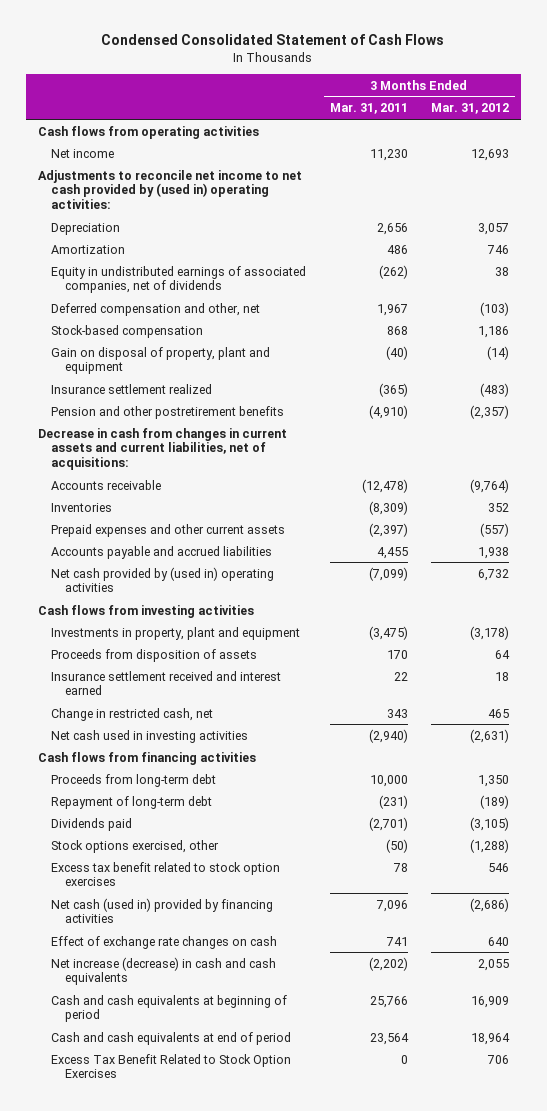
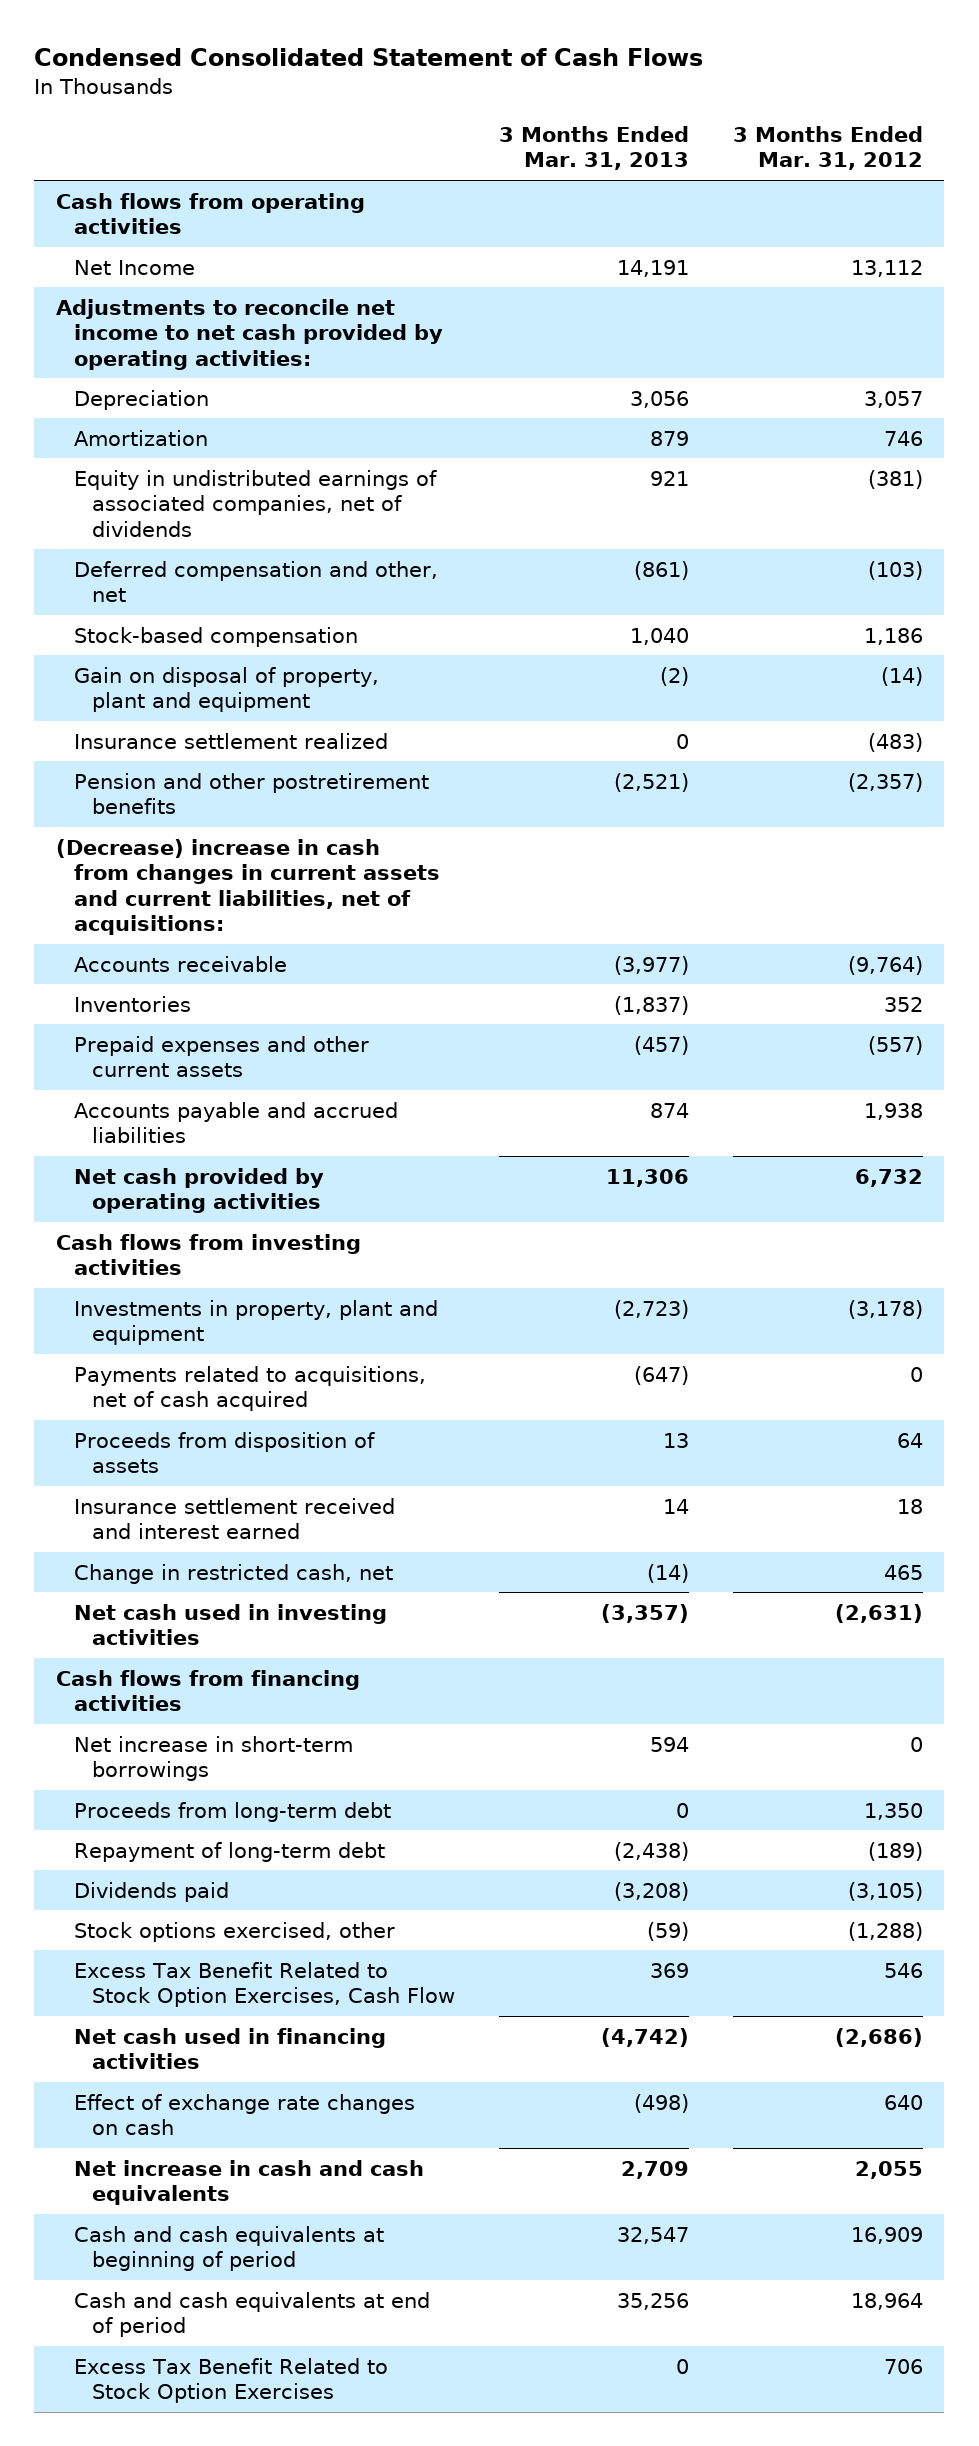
[329,103,408,115] Mar. 31, 2011 -> none
none -> [498,125,689,171] 3 Months Ended Mar. 31, 2013
[51,148,115,158] Net income -> [74,259,196,275] Net Income
[470,148,509,161] 12,693 -> [850,259,923,277] 13,112
[37,169,302,209] Adjustments to reconcile net income to net cash provided by (used in) operating activities: -> [56,298,444,370] Adjustments to reconcile net income to net cash provided by operating activities:
[494,266,509,276] 38 -> [867,469,923,489] (381)
[37,427,287,470] Decrease in cash from changes in current assets and current liabilities, net of acquisitions: -> [56,838,441,936] (Decrease) increase in cash from changes in current assets and current liabilities, net of acquisitions:
[51,566,275,593] Net cash provided by (used in) operating activities -> [74,1167,325,1214] Net cash provided by operating activities
none -> [74,1365,427,1412] Payments related to acquisitions, net of cash acquired
none -> [74,1735,354,1782] Net increase in short-term borrowings
[51,861,281,887] Excess tax benefit related to stock option exercises -> [74,1961,456,2008] Excess Tax Benefit Related to Stock Option Exercises, Cash Flow
[51,897,274,924] Net cash (used in) provided by financing activities -> [74,2027,387,2070] Net cash used in financing activities
[51,956,277,986] Net increase (decrease) in cash and cash equivalents -> [74,2159,425,2206] Net increase in cash and cash equivalents

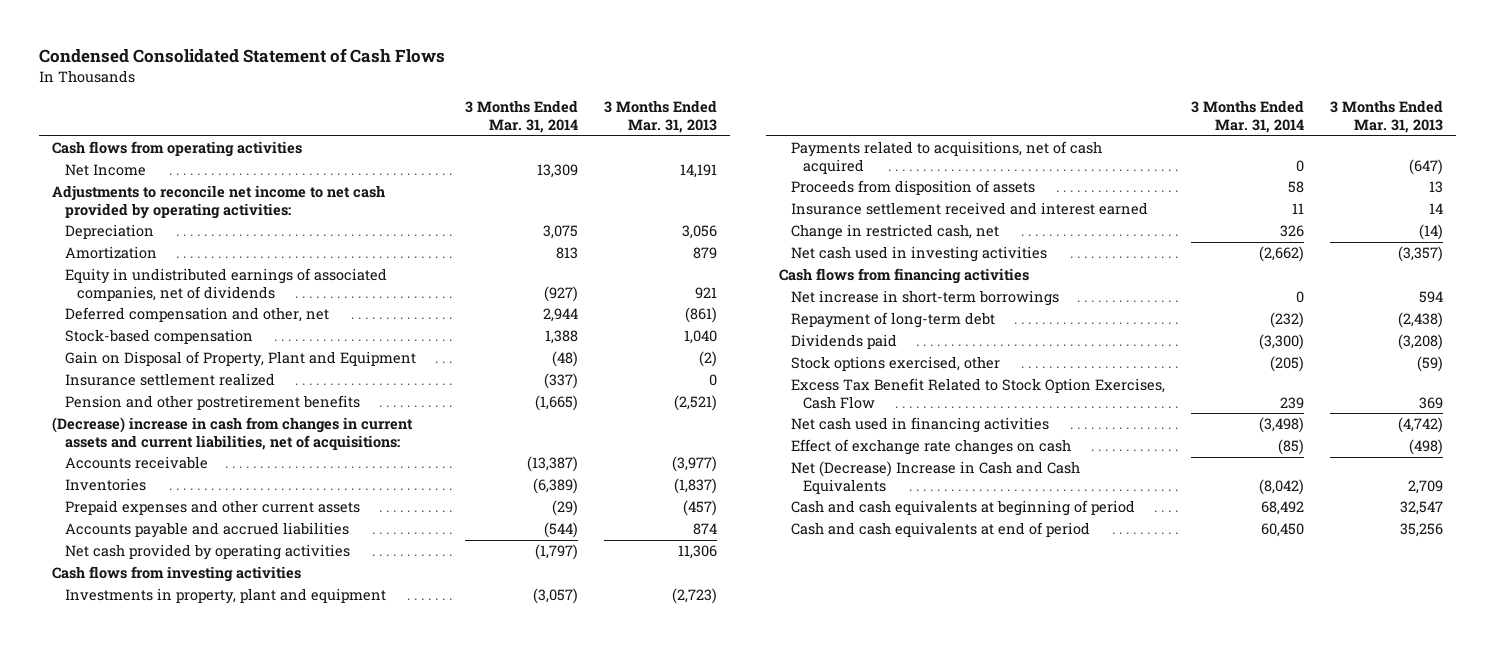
[732,125,923,171] 3 Months Ended Mar. 31, 2012 -> none
none -> [464,100,578,134] 3 Months Ended Mar. 31, 2014
[74,666,380,713] Gain on disposal of property, plant and equipment -> [64,351,416,368] Gain on Disposal of Property, Plant and Equipment
[74,1801,392,1822] Proceeds from long-term debt -> none
[74,2159,425,2206] Net increase in cash and cash equivalents -> [791,461,1081,494] Net (Decrease) Increase in Cash and Cash Equivalents
[74,2357,389,2404] Excess Tax Benefit Related to Stock Option Exercises -> none

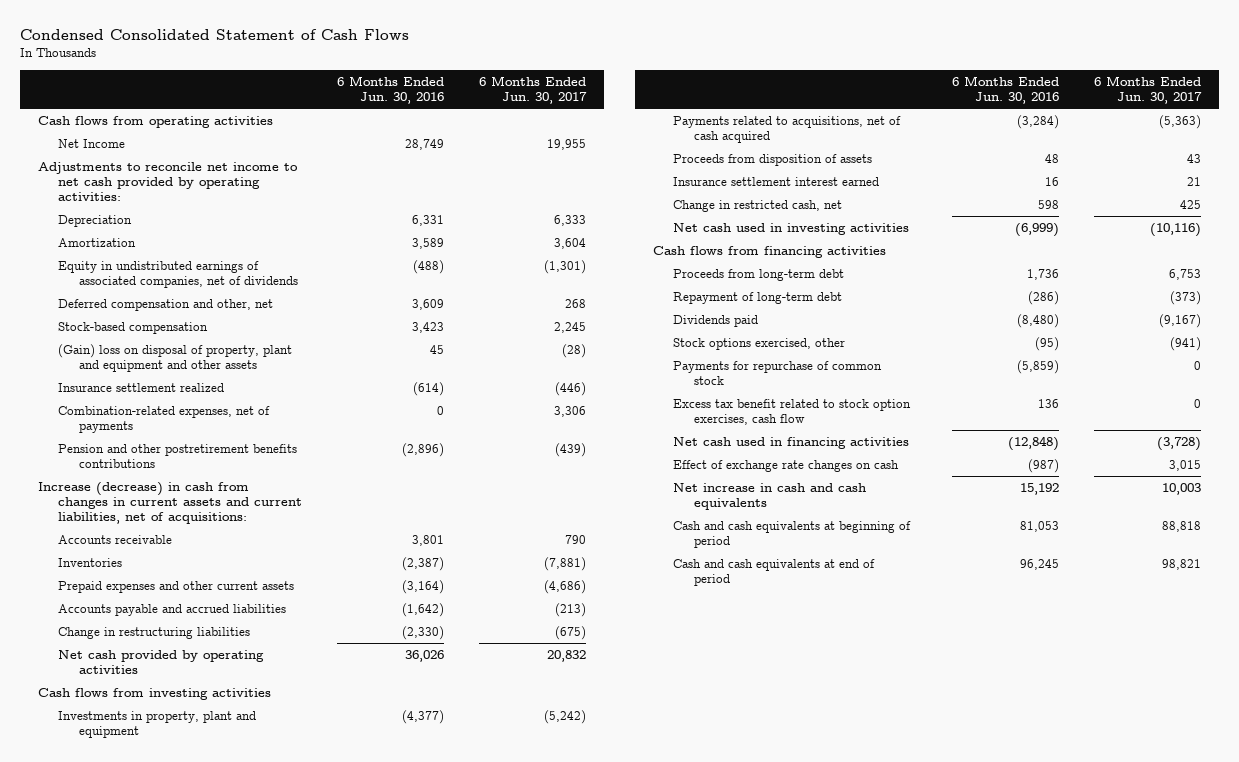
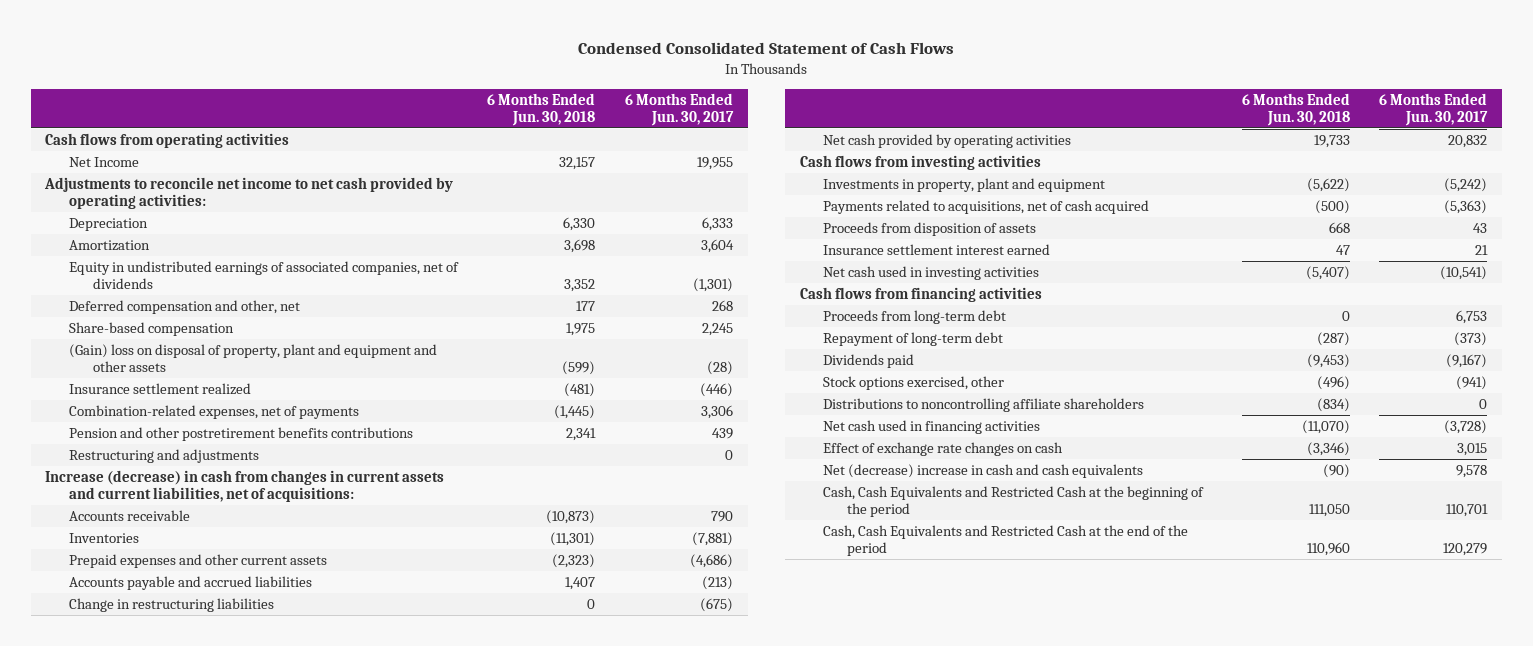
[337,76,445,104] 6 Months Ended Jun. 30, 2016 -> none
none -> [487,92,596,127] 6 Months Ended Jun. 30, 2018
[58,322,209,335] Stock-based compensation -> [69,322,235,337] Share-based compensation
[555,443,587,458] (439) -> [711,428,733,440] 439
none -> [69,449,260,464] Restructuring and adjustments
[673,200,843,213] Change in restricted cash, net -> none
[1150,223,1202,238] (10,116) -> [1440,266,1488,281] (10,541)
[673,361,883,386] Payments for repurchase of common stock -> none
[673,399,912,426] Excess tax benefit related to stock option exercises, cash flow -> none
none -> [823,398,1145,413] Distributions to noncontrolling affiliate shareholders
[673,483,867,511] Net increase in cash and cash equivalents -> [823,464,1144,479] Net (decrease) increase in cash and cash equivalents
[1162,483,1202,496] 10,003 -> [1456,465,1488,479] 9,578
[673,521,912,549] Cash and cash equivalents at beginning of period -> [823,486,1205,518] Cash, Cash Equivalents and Restricted Cash at the beginning of the period
[1162,521,1202,533] 88,818 -> [1446,504,1489,518] 110,701
[673,559,876,587] Cash and cash equivalents at end of period -> [823,525,1189,557] Cash, Cash Equivalents and Restricted Cash at the end of the period
[1162,559,1202,571] 98,821 -> [1443,543,1488,557] 120,279

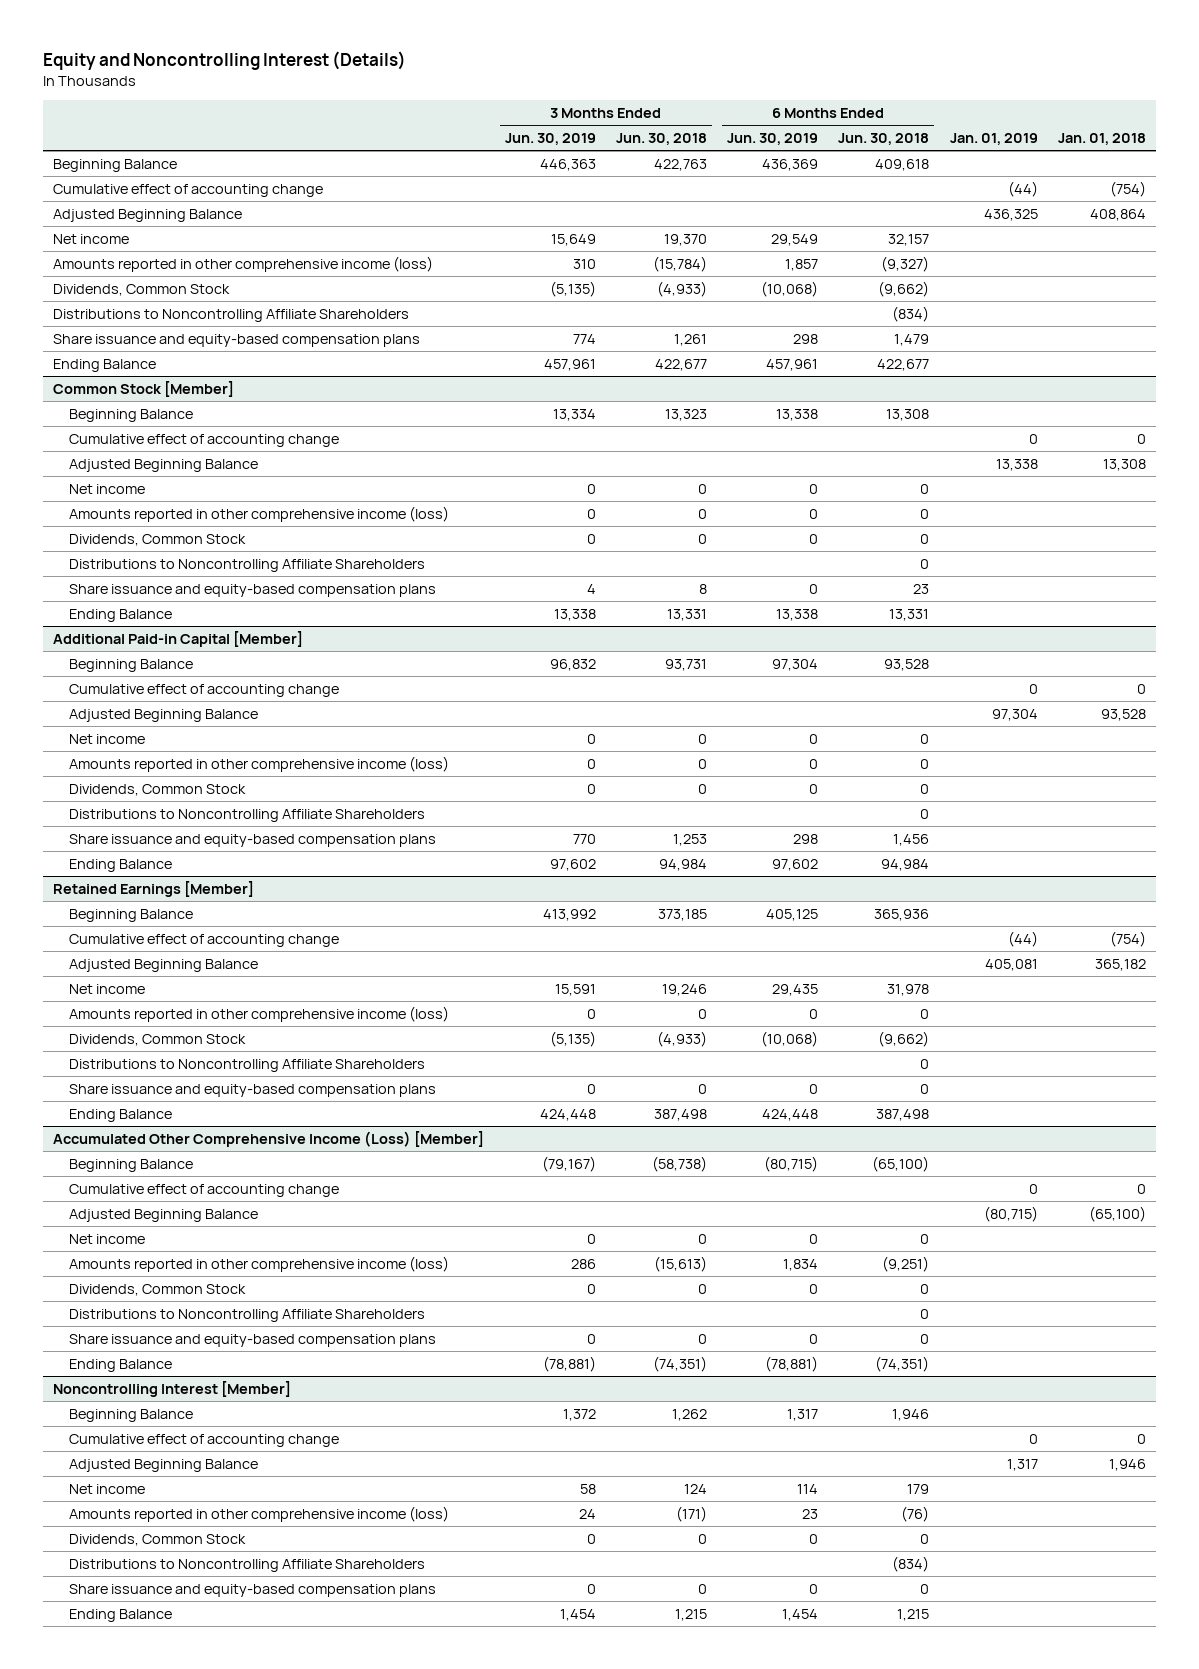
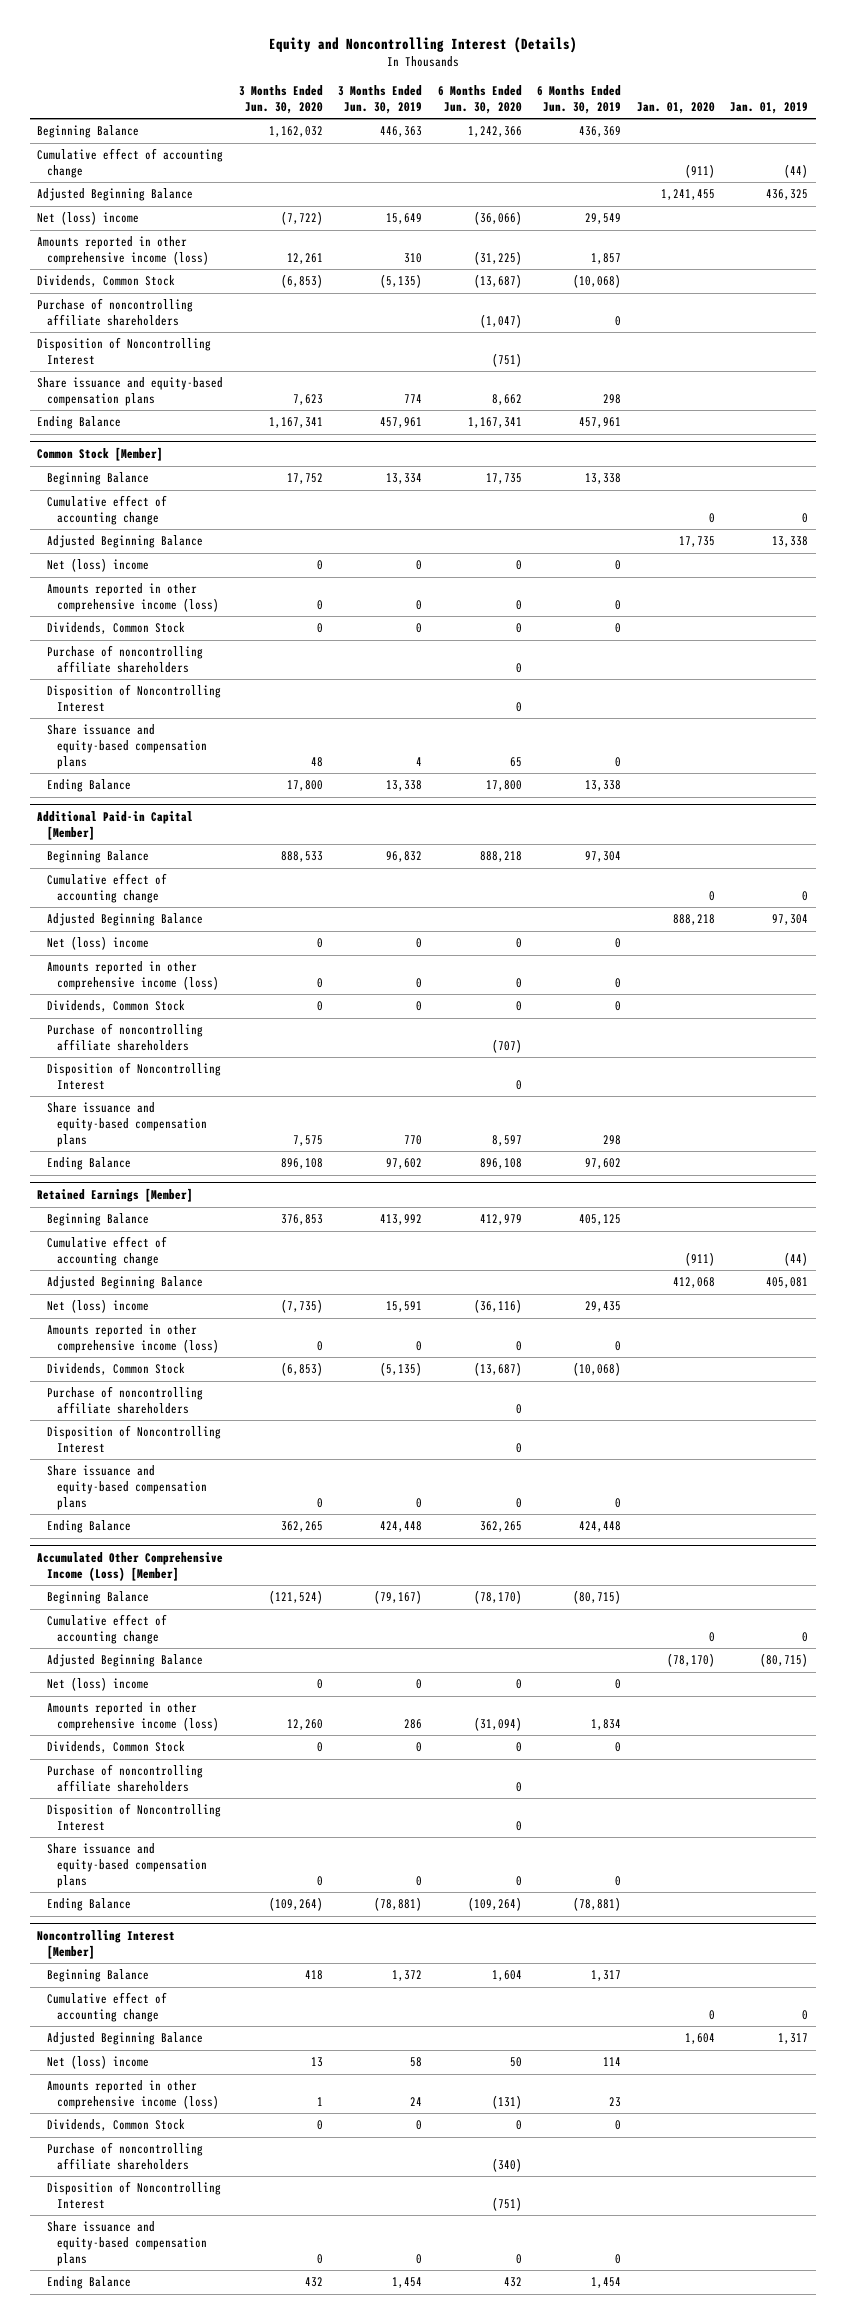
[615,132,707,145] Jun. 30, 2018 -> none
[838,132,930,145] Jun. 30, 2018 -> none
[1057,132,1146,145] Jan. 01, 2018 -> none
none -> [238,85,323,114] 3 Months Ended Jun. 30, 2020
none -> [437,85,522,114] 6 Months Ended Jun. 30, 2020
none -> [636,101,715,114] Jan. 01, 2020
[53,233,130,244] Net income -> [37,211,140,226] Net (loss) income
[53,308,410,322] Distributions to Noncontrolling Affiliate Shareholders -> none
none -> [37,298,194,326] Purchase of noncontrolling affiliate shareholders
none -> [37,337,212,365] Disposition of Noncontrolling Interest
[69,483,146,494] Net income -> [47,558,150,573] Net (loss) income
[69,558,426,572] Distributions to Noncontrolling Affiliate Shareholders -> none
none -> [47,645,204,673] Purchase of noncontrolling affiliate shareholders
none -> [47,684,222,712] Disposition of Noncontrolling Interest
[69,733,146,744] Net income -> [47,936,150,951] Net (loss) income
[69,808,426,822] Distributions to Noncontrolling Affiliate Shareholders -> none
none -> [47,1023,204,1051] Purchase of noncontrolling affiliate shareholders
none -> [47,1062,222,1090] Disposition of Noncontrolling Interest
[69,983,146,994] Net income -> [47,1299,150,1314] Net (loss) income
[69,1058,426,1072] Distributions to Noncontrolling Affiliate Shareholders -> none
none -> [47,1386,204,1414] Purchase of noncontrolling affiliate shareholders
none -> [47,1425,222,1453] Disposition of Noncontrolling Interest
[69,1233,146,1244] Net income -> [47,1677,150,1692] Net (loss) income
[69,1308,426,1322] Distributions to Noncontrolling Affiliate Shareholders -> none
none -> [47,1764,204,1792] Purchase of noncontrolling affiliate shareholders
none -> [47,1803,222,1831] Disposition of Noncontrolling Interest
[69,1483,146,1494] Net income -> [47,2055,150,2070] Net (loss) income
[69,1558,426,1572] Distributions to Noncontrolling Affiliate Shareholders -> none
none -> [47,2142,204,2170] Purchase of noncontrolling affiliate shareholders
none -> [47,2181,222,2209] Disposition of Noncontrolling Interest

